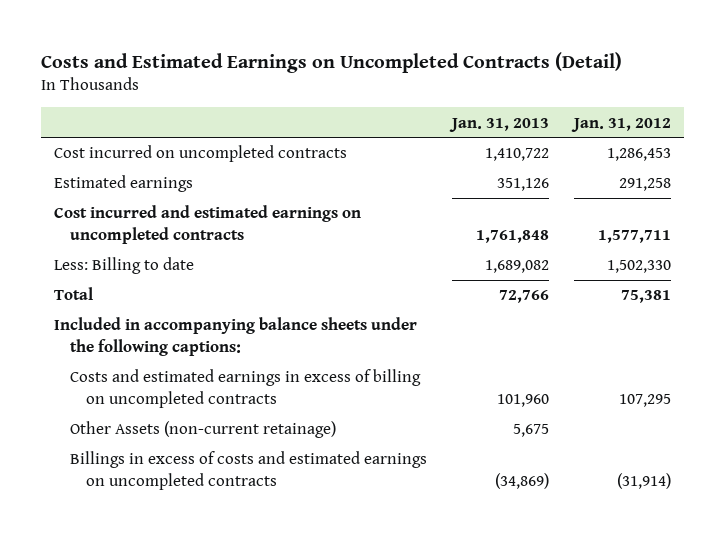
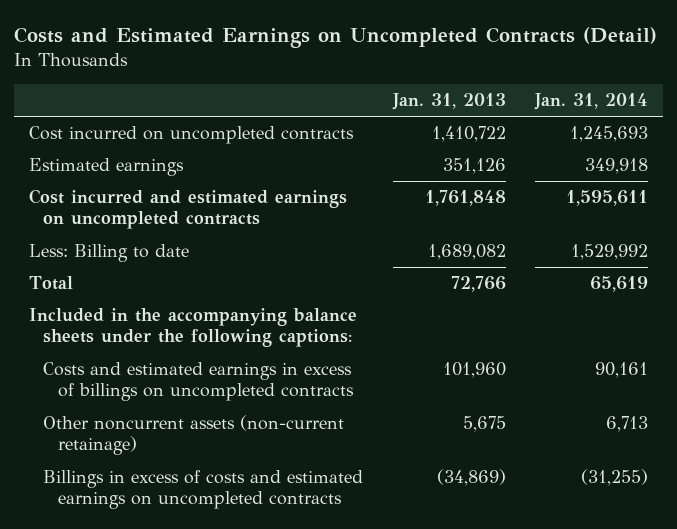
[570,117,671,132] Jan. 31, 2012 -> none
none -> [534,92,649,110] Jan. 31, 2014
[53,317,417,357] Included in accompanying balance sheets under the following captions: -> [28,308,357,348] Included in the accompanying balance sheets under the following captions:
[69,369,421,409] Costs and estimated earnings in excess of billing on uncompleted contracts -> [43,362,354,402] Costs and estimated earnings in excess of billings on uncompleted contracts
[69,421,336,439] Other Assets (non-current retainage) -> [43,415,345,456] Other noncurrent assets (non-current retainage)

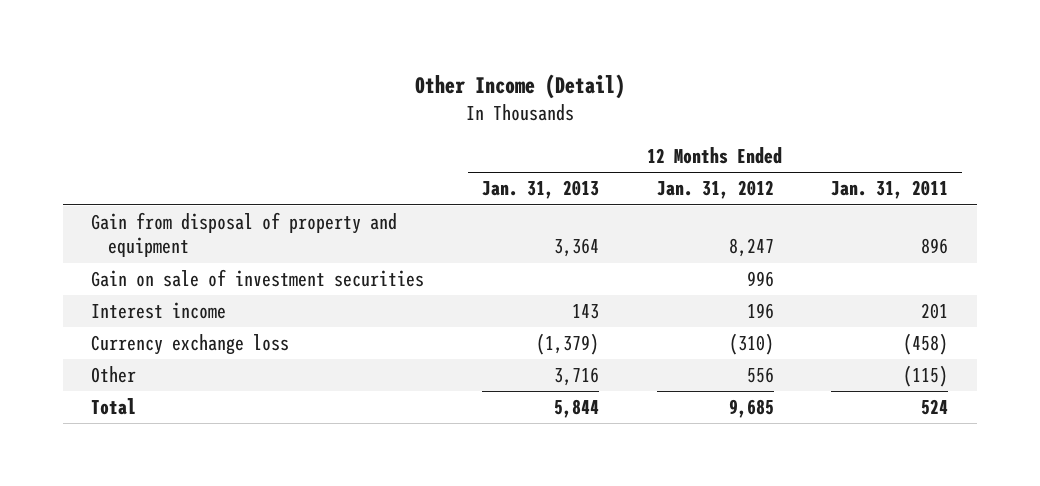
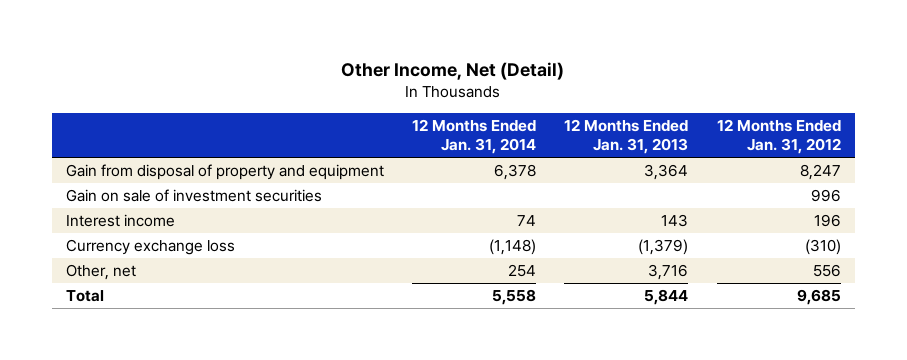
[414,74,625,100] Other Income (Detail) -> [341,62,565,81] Other Income, Net (Detail)
[831,180,949,200] Jan. 31, 2011 -> none
none -> [412,119,537,155] 12 Months Ended Jan. 31, 2014
[91,366,137,384] Other -> [66,263,137,280] Other, net

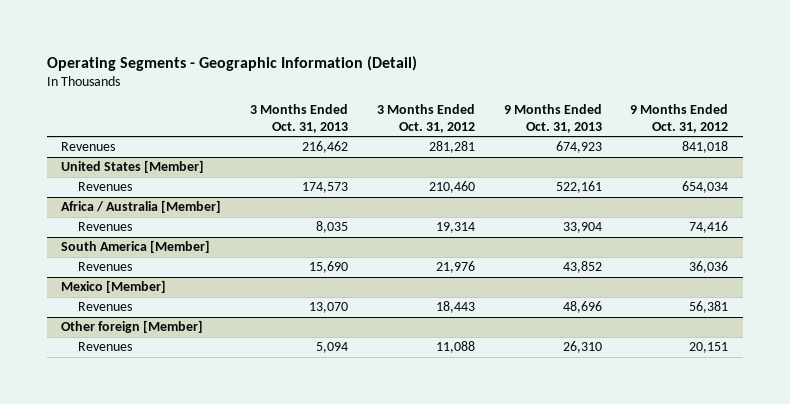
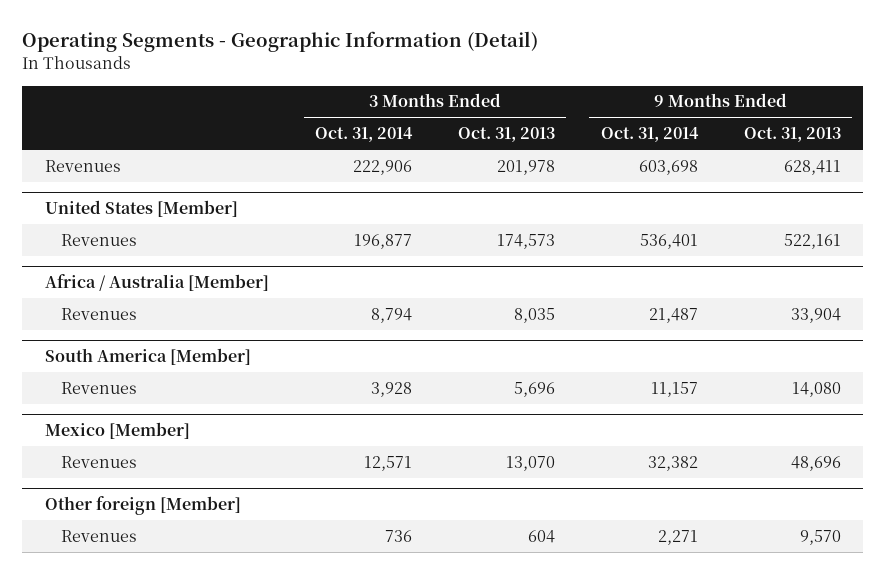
[376,103,475,133] 3 Months Ended Oct. 31, 2012 -> none
[630,103,729,133] 9 Months Ended Oct. 31, 2012 -> none
none -> [315,127,414,143] Oct. 31, 2014
none -> [600,127,699,143] Oct. 31, 2014
[302,141,349,154] 216,462 -> [496,159,555,175] 201,978
[555,141,602,154] 674,923 -> [783,159,841,175] 628,411
[309,261,349,274] 15,690 -> [513,381,555,397] 5,696
[562,261,602,274] 43,852 -> [791,381,841,397] 14,080
[316,342,349,354] 5,094 -> [527,529,555,543] 604
[562,341,602,354] 26,310 -> [799,529,841,545] 9,570

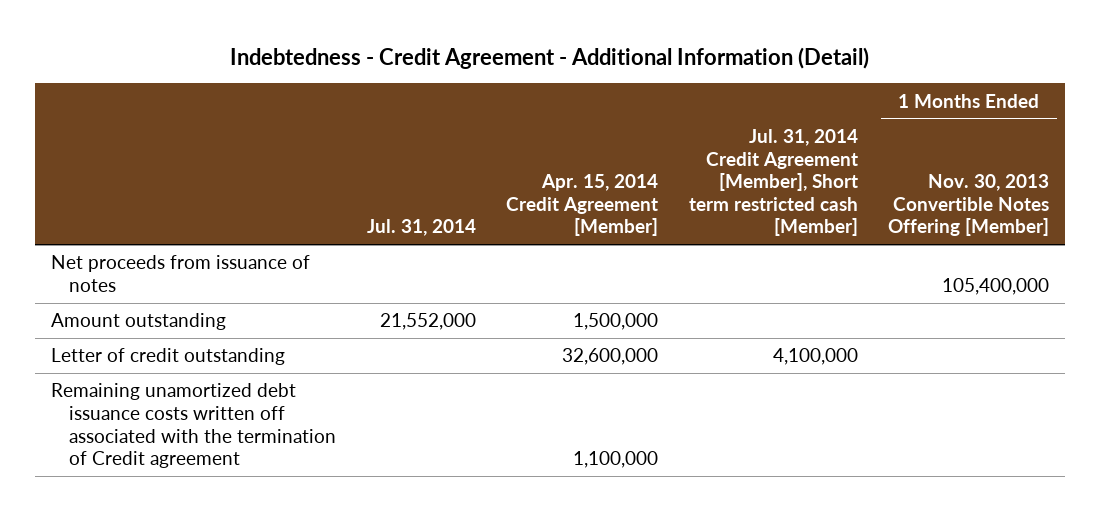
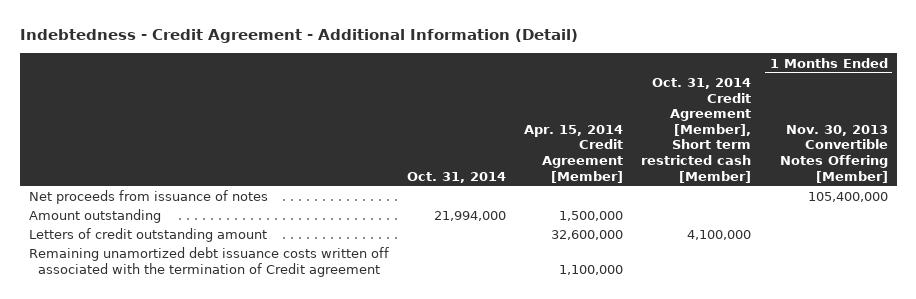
[366,219,476,237] Jul. 31, 2014 -> none
[688,128,858,237] Jul. 31, 2014 Credit Agreement [Member], Short term restricted cash [Member] -> none
none -> [406,171,506,183] Oct. 31, 2014
none -> [641,77,752,183] Oct. 31, 2014 Credit Agreement [Member], Short term restricted cash [Member]
[50,348,285,366] Letter of credit outstanding -> [28,228,267,243] Letters of credit outstanding amount

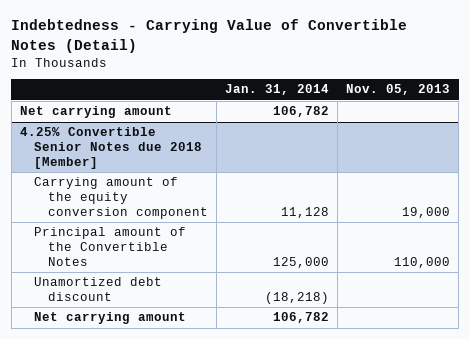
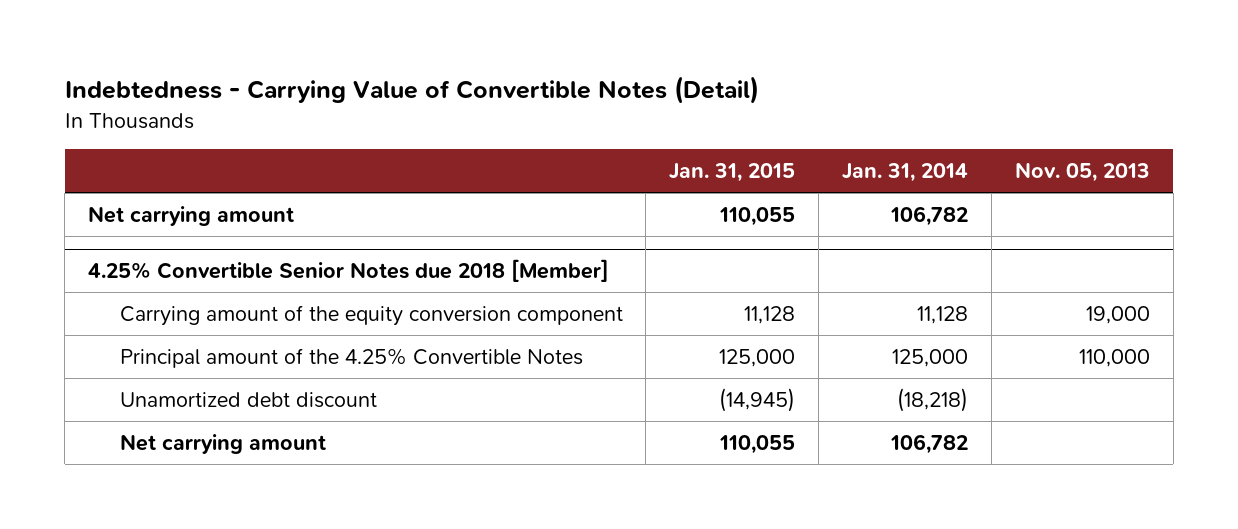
none -> [669,163,796,183] Jan. 31, 2015
[33,227,186,266] Principal amount of the Convertible Notes -> [119,347,583,368] Principal amount of the 4.25% Convertible Notes

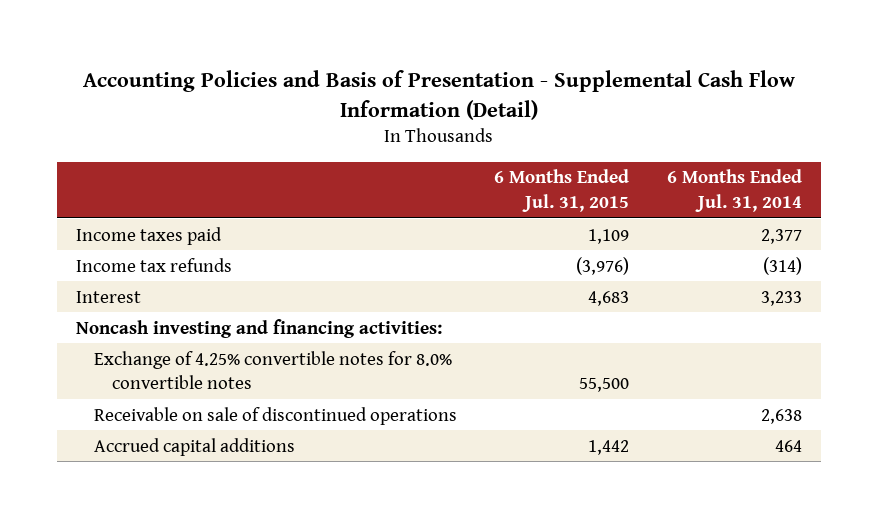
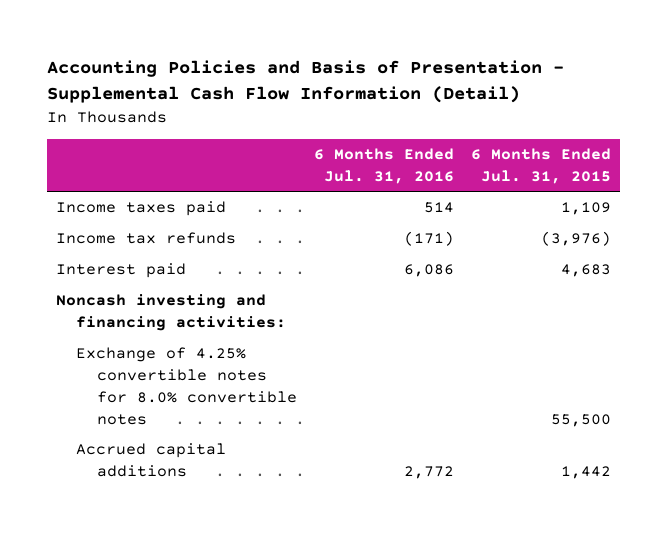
[666,169,802,212] 6 Months Ended Jul. 31, 2014 -> none
none -> [313,148,454,184] 6 Months Ended Jul. 31, 2016
[75,290,141,303] Interest -> [55,263,186,279] Interest paid
[93,406,457,425] Receivable on sale of discontinued operations -> none

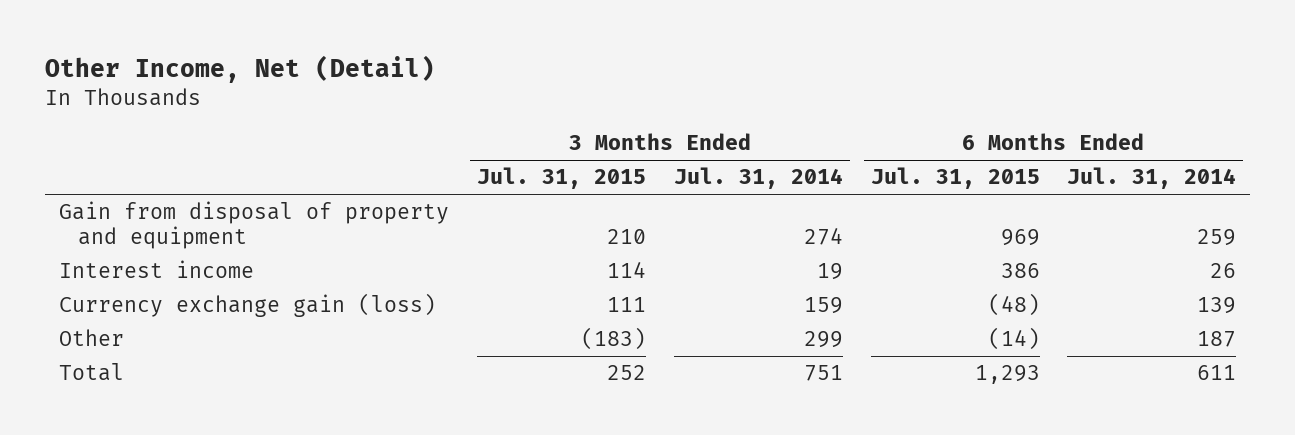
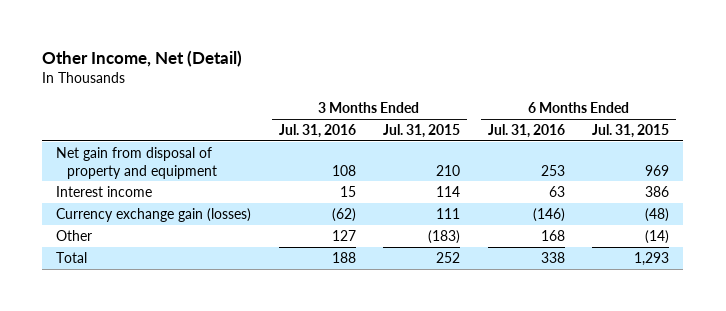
[673,167,843,190] Jul. 31, 2014 -> none
[1067,167,1237,190] Jul. 31, 2014 -> none
none -> [278,123,356,138] Jul. 31, 2016
none -> [487,123,565,138] Jul. 31, 2016
[58,201,449,250] Gain from disposal of property and equipment -> [56,146,217,179] Net gain from disposal of property and equipment
[58,293,436,318] Currency exchange gain (loss) -> [56,207,252,222] Currency exchange gain (losses)

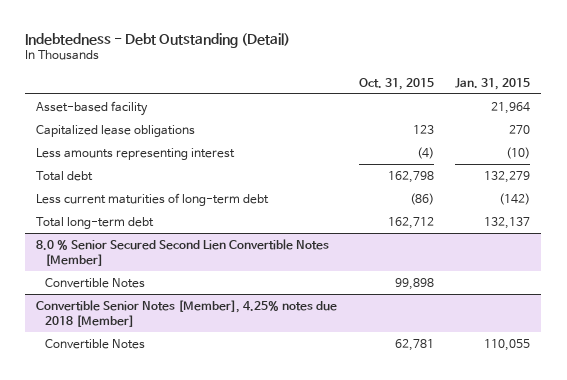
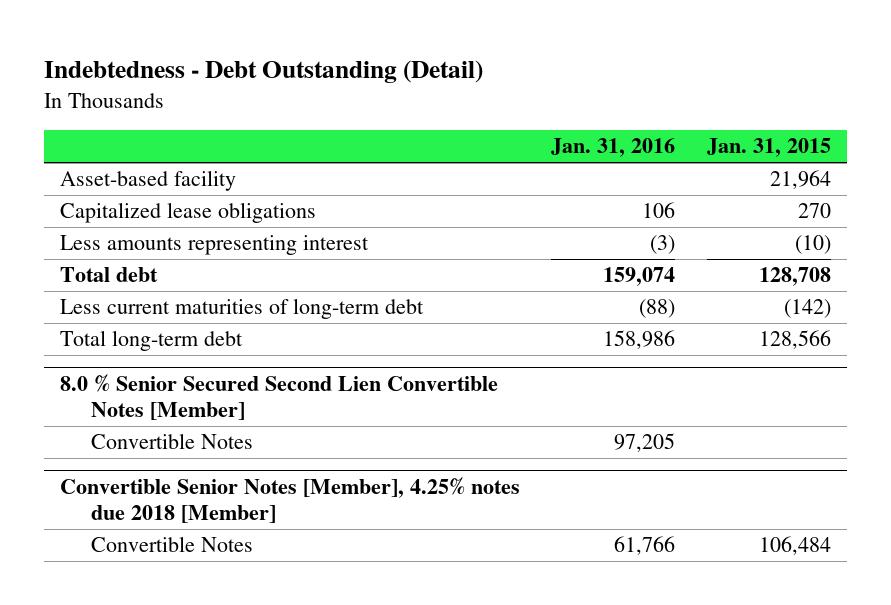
[358,77,434,90] Oct. 31, 2015 -> none
none -> [551,138,676,158] Jan. 31, 2016
[484,170,531,183] 132,279 -> [758,267,831,287] 128,708
[484,216,531,229] 132,137 -> [758,330,831,350] 128,566
[484,338,531,351] 110,055 -> [758,536,831,556] 106,484

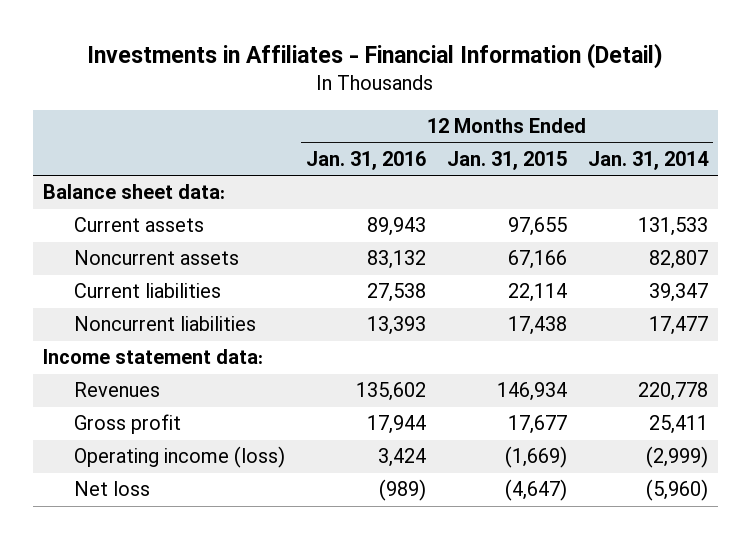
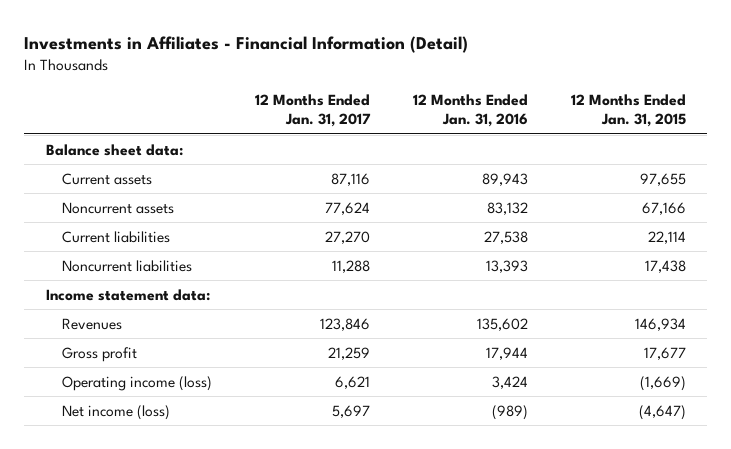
[587,150,709,170] Jan. 31, 2014 -> none
none -> [254,94,371,128] 12 Months Ended Jan. 31, 2017
[74,481,151,497] Net loss -> [61,404,170,420] Net income (loss)

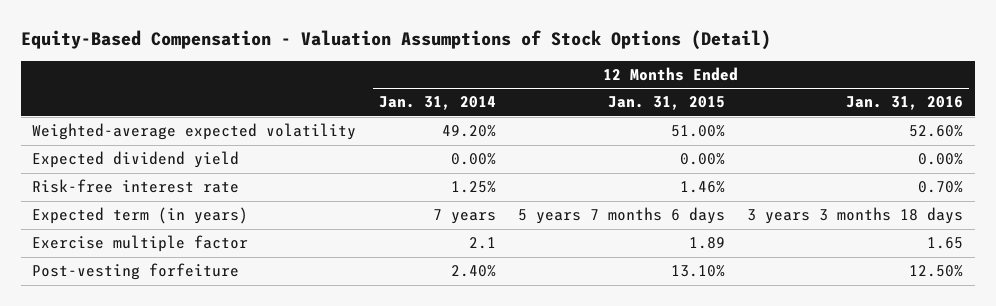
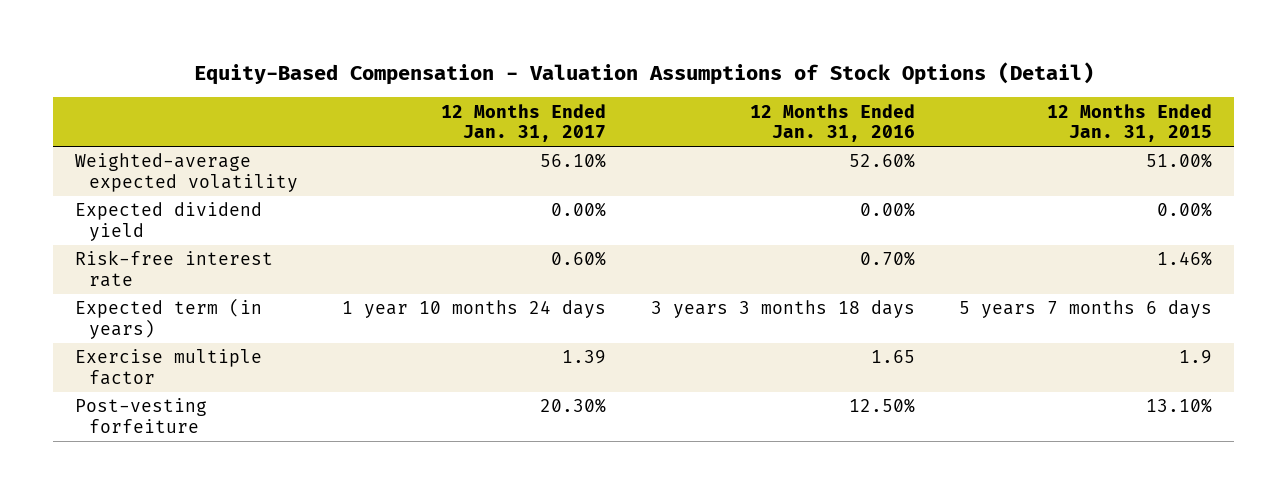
[378,96,496,111] Jan. 31, 2014 -> none
none -> [441,103,607,143] 12 Months Ended Jan. 31, 2017
[689,237,726,250] 1.89 -> [1179,350,1213,365] 1.9

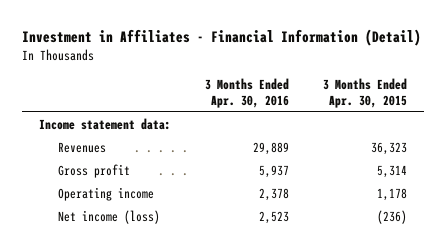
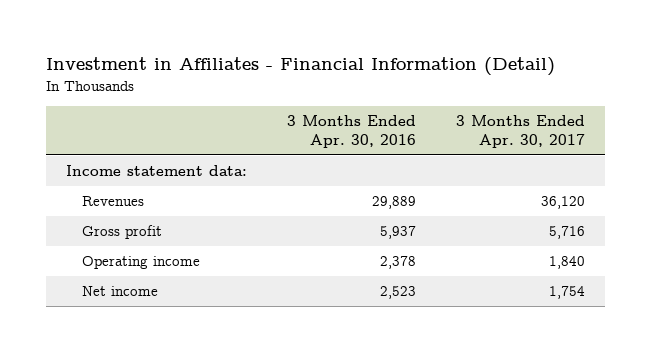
[323,78,408,108] 3 Months Ended Apr. 30, 2015 -> none
none -> [456,114,586,148] 3 Months Ended Apr. 30, 2017
[58,210,161,225] Net income (loss) -> [82,286,159,297] Net income

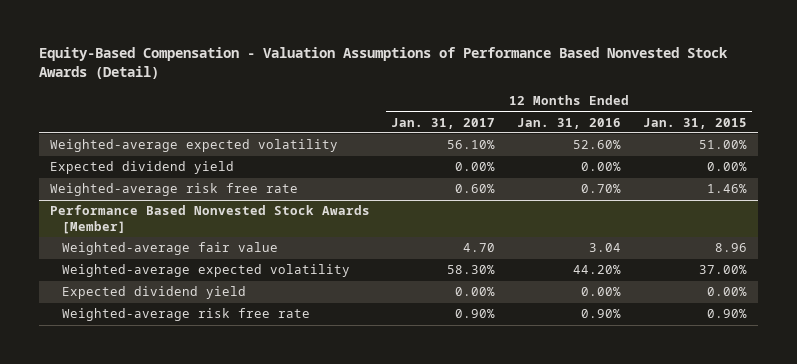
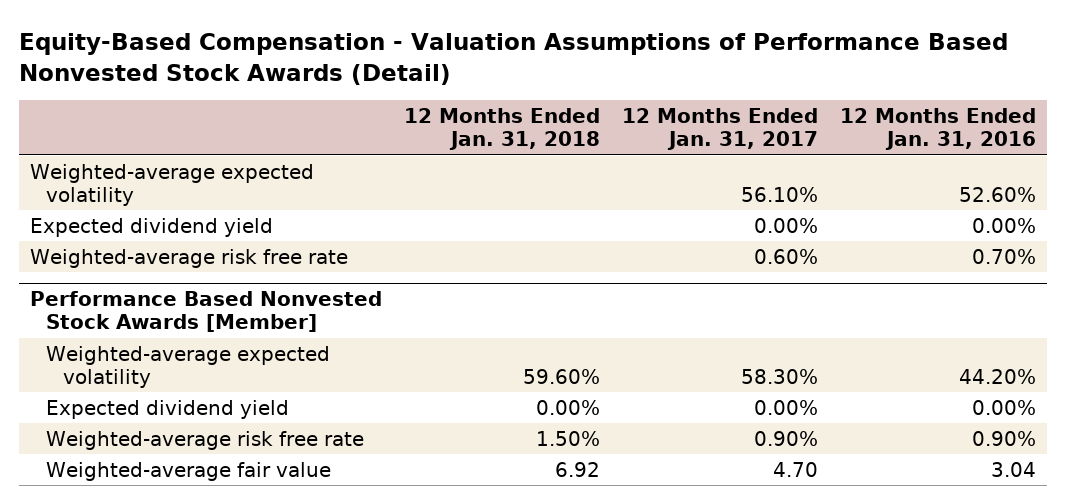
[642,117,747,129] Jan. 31, 2015 -> none
none -> [403,108,600,151] 12 Months Ended Jan. 31, 2018
[62,242,279,256] Weighted-average fair value -> [46,461,332,481] Weighted-average fair value

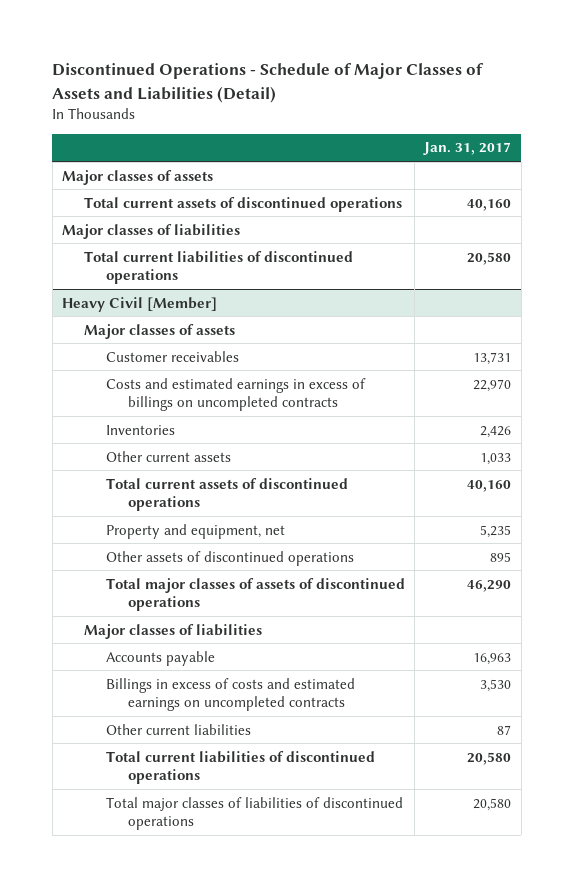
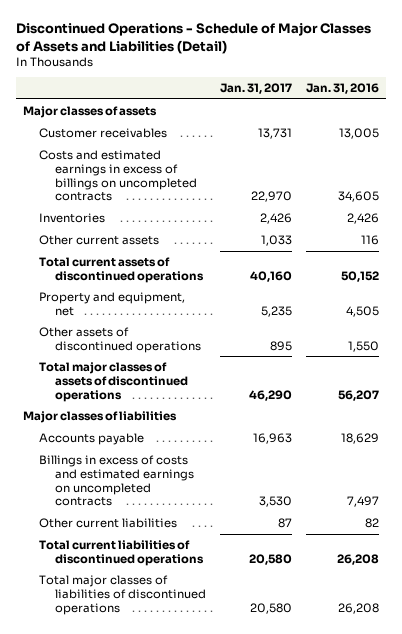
none -> [306,83,380,95] Jan. 31, 2016
[83,196,402,212] Total current assets of discontinued operations -> none
[62,223,241,239] Major classes of liabilities -> none
[83,250,353,284] Total current liabilities of discontinued operations -> none
[62,296,218,312] Heavy Civil [Member] -> none
[83,323,235,339] Major classes of assets -> none

